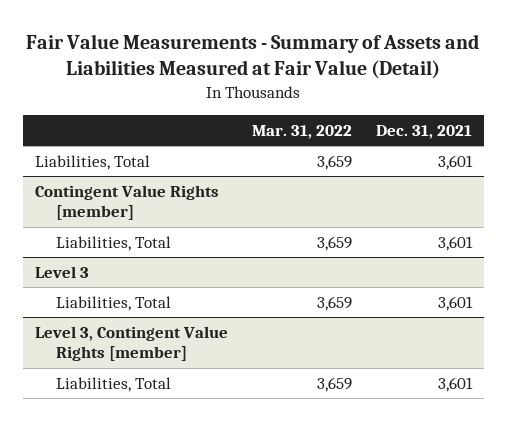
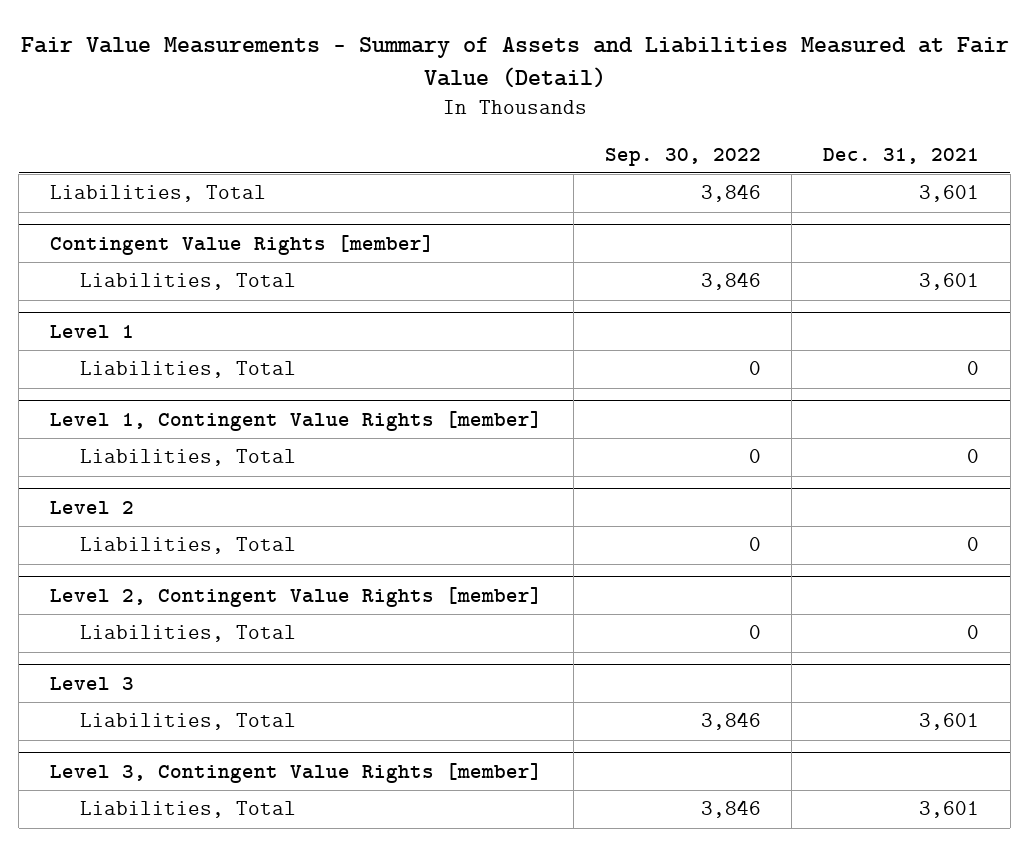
[251,124,352,139] Mar. 31, 2022 -> none
none -> [604,147,761,166] Sep. 30, 2022
none -> [50,324,135,338] Level 1
none -> [80,361,297,379] Liabilities, Total
none -> [50,410,543,431] Level 1, Contingent Value Rights [member]
none -> [80,449,297,467] Liabilities, Total
none -> [50,500,135,514] Level 2
none -> [80,537,297,555] Liabilities, Total
none -> [50,586,543,607] Level 2, Contingent Value Rights [member]
none -> [80,625,297,643] Liabilities, Total

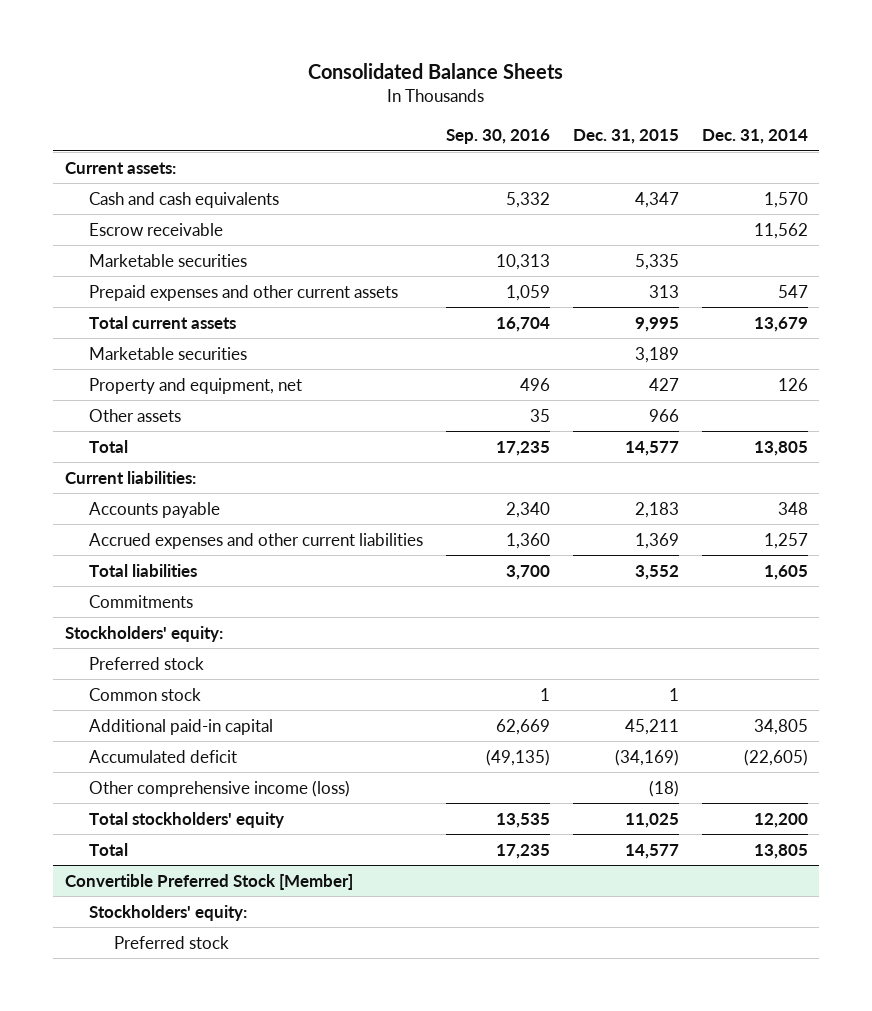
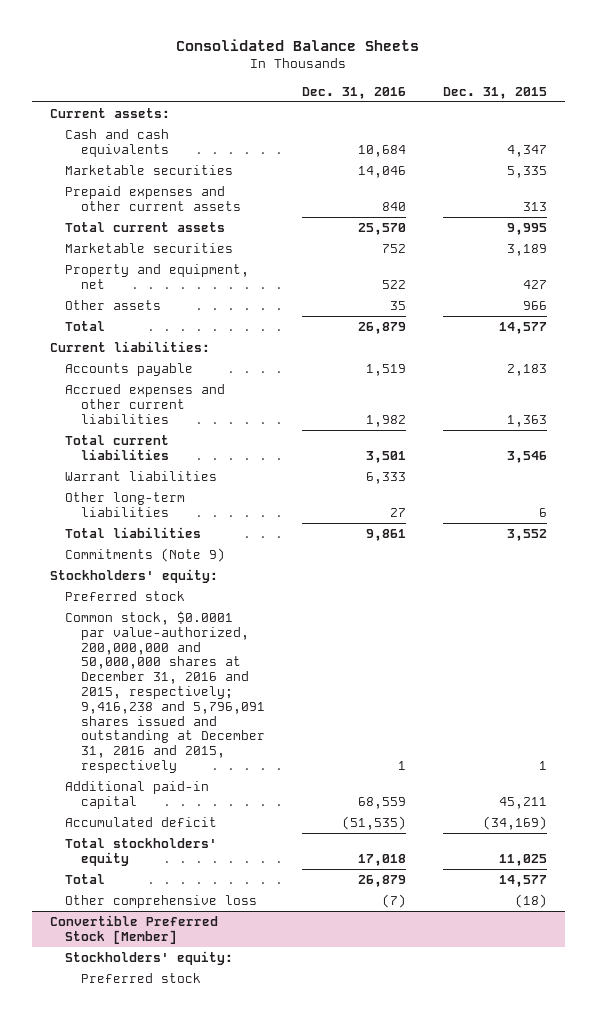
[446,128,551,144] Sep. 30, 2016 -> none
[701,128,808,144] Dec. 31, 2014 -> none
none -> [301,86,406,99] Dec. 31, 2016
[89,222,224,236] Escrow receivable -> none
[634,532,679,549] 1,369 -> [506,414,547,427] 1,363
none -> [65,435,170,460] Total current liabilities
none -> [65,471,218,482] Warrant liabilities
none -> [65,492,186,517] Other long-term liabilities
[89,594,194,608] Commitments -> [65,548,226,563] Commitments (Note 9)
[89,687,202,701] Common stock -> [65,611,265,773] Common stock, $0.0001 par value-authorized, 200,000,000 and 50,000,000 shares at December 31, 2016 and 2015, respectively; 9,416,238 and 5,796,091 shares issued and outstanding at December 31, 2016 and 2015, respectively
[89,779,351,797] Other comprehensive income (loss) -> none
none -> [65,895,258,909] Other comprehensive loss

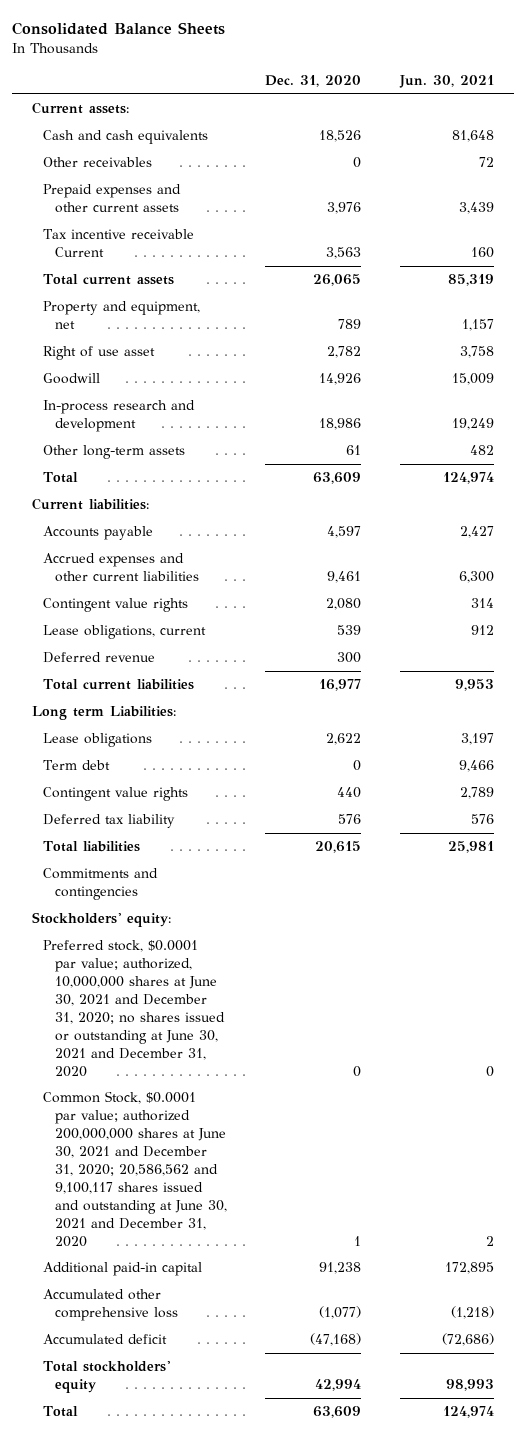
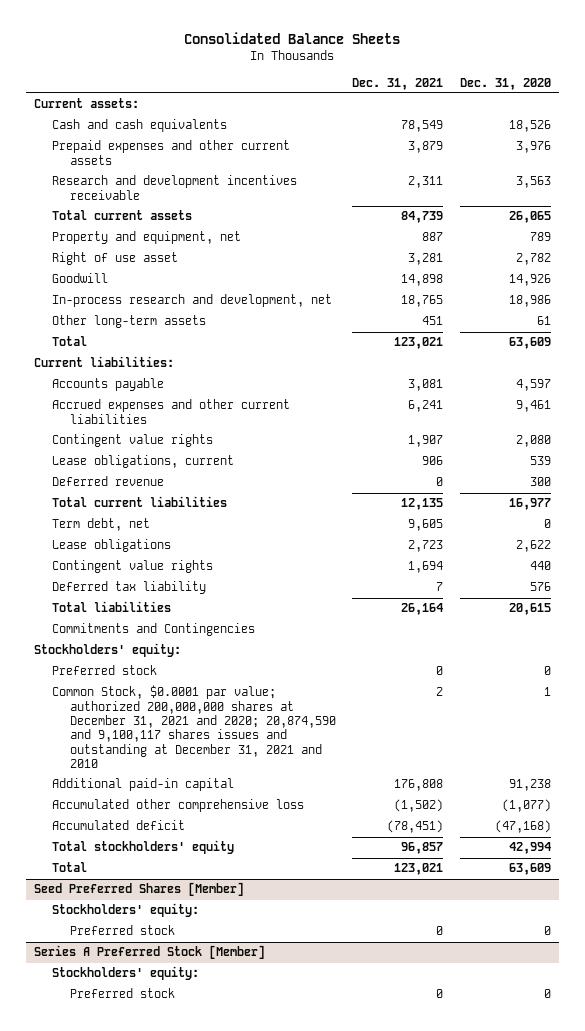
[399,75,495,89] Jun. 30, 2021 -> none
none -> [352,77,444,90] Dec. 31, 2021
[43,157,153,168] Other receivables -> none
[43,229,195,258] Tax incentive receivable Current -> [51,175,297,200] Research and development incentives receivable
[43,400,196,433] In-process research and development -> [51,294,332,308] In-process research and development, net
[31,706,176,721] Long term Liabilities: -> none
none -> [51,518,150,532] Term debt, net
[43,760,111,771] Term debt -> none
[43,868,159,901] Commitments and contingencies -> [51,623,255,637] Commitments and Contingencies
[43,940,225,1077] Preferred stock, $0.0001 par value; authorized, 10,000,000 shares at June 30, 2021 and December 31, 2020; no shares issued or outstanding at June 30, 2021 and December 31, 2020 -> [51,665,157,676] Preferred stock
[43,1091,227,1247] Common Stock, $0.0001 par value; authorized 200,000,000 shares at June 30, 2021 and December 31, 2020; 20,586,562 and 9,100,117 shares issued and outstanding at June 30, 2021 and December 31, 2020 -> [51,685,337,768] Common Stock, $0.0001 par value; authorized 200,000,000 shares at December 31, 2021 and 2020; 20,874,590 and 9,100,117 shares issues and outstanding at December 31, 2021 and 2010
none -> [33,882,244,897] Seed Preferred Shares [Member]
none -> [51,903,199,918] Stockholders' equity:
none -> [70,925,176,936] Preferred stock
none -> [33,945,265,960] Series A Preferred Stock [Member]
none -> [51,966,199,981] Stockholders' equity:
none -> [70,988,176,999] Preferred stock

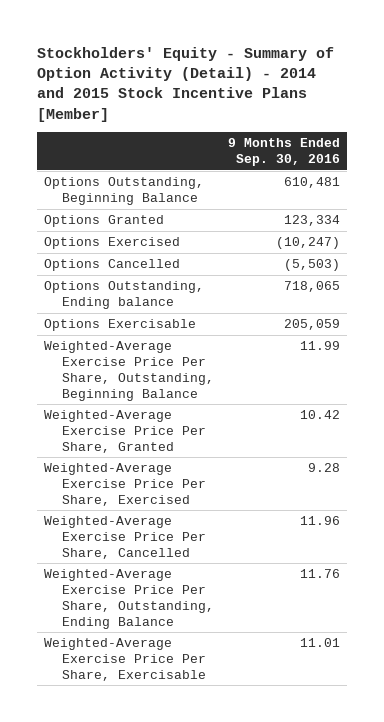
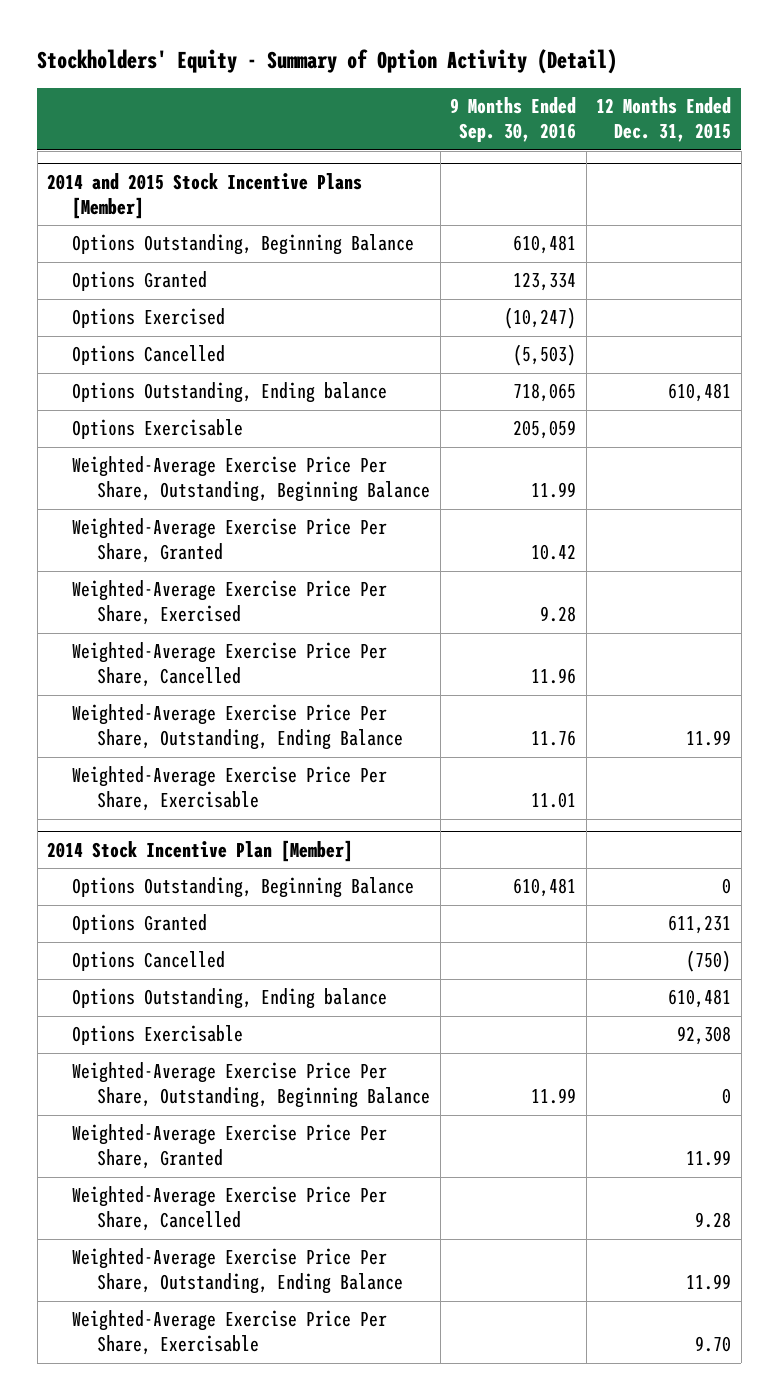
[37,46,335,122] Stockholders' Equity - Summary of Option Activity (Detail) - 2014 and 2015 Stock Incentive Plans [Member] -> [37,49,618,75] Stockholders' Equity - Summary of Option Activity (Detail)
none -> [596,97,732,143] 12 Months Ended Dec. 31, 2015
none -> [47,172,363,219] 2014 and 2015 Stock Incentive Plans [Member]
none -> [47,839,354,862] 2014 Stock Incentive Plan [Member]
none -> [72,877,415,899] Options Outstanding, Beginning Balance
none -> [72,914,208,935] Options Granted
none -> [72,951,226,972] Options Cancelled
none -> [72,988,388,1010] Options Outstanding, Ending balance
none -> [72,1025,244,1046] Options Exercisable
none -> [72,1062,431,1109] Weighted-Average Exercise Price Per Share, Outstanding, Beginning Balance
none -> [72,1124,388,1170] Weighted-Average Exercise Price Per Share, Granted
none -> [72,1186,388,1232] Weighted-Average Exercise Price Per Share, Cancelled
none -> [72,1248,404,1295] Weighted-Average Exercise Price Per Share, Outstanding, Ending Balance
none -> [72,1310,388,1356] Weighted-Average Exercise Price Per Share, Exercisable

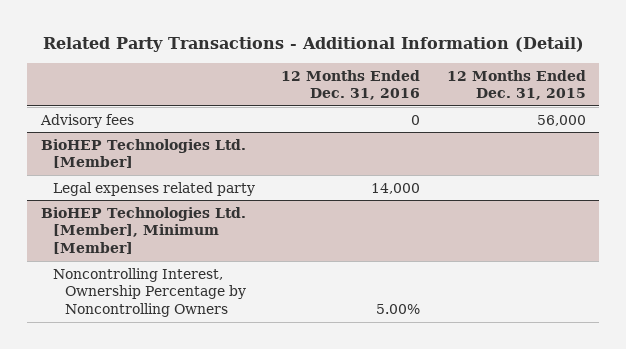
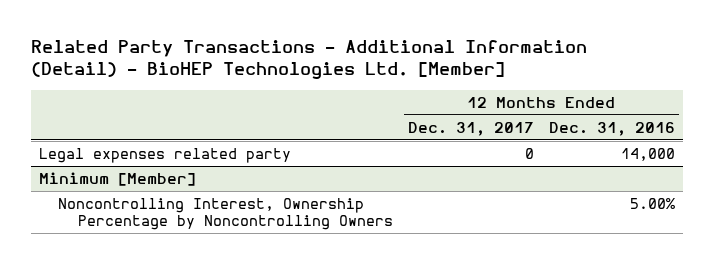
[43,36,585,52] Related Party Transactions - Additional Information (Detail) -> [30,40,587,80] Related Party Transactions - Additional Information (Detail) - BioHEP Technologies Ltd. [Member]
[446,69,586,101] 12 Months Ended Dec. 31, 2015 -> none
none -> [407,121,534,136] Dec. 31, 2017
[39,113,134,128] Advisory fees -> none
[40,138,246,169] BioHEP Technologies Ltd. [Member] -> none
[40,206,246,255] BioHEP Technologies Ltd. [Member], Minimum [Member] -> none
none -> [38,171,196,186] Minimum [Member]

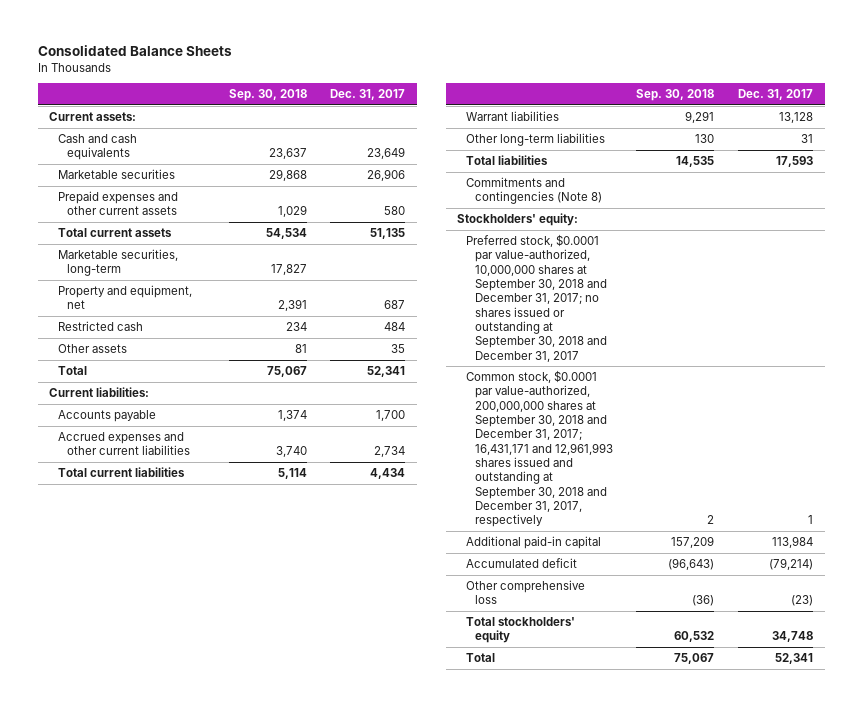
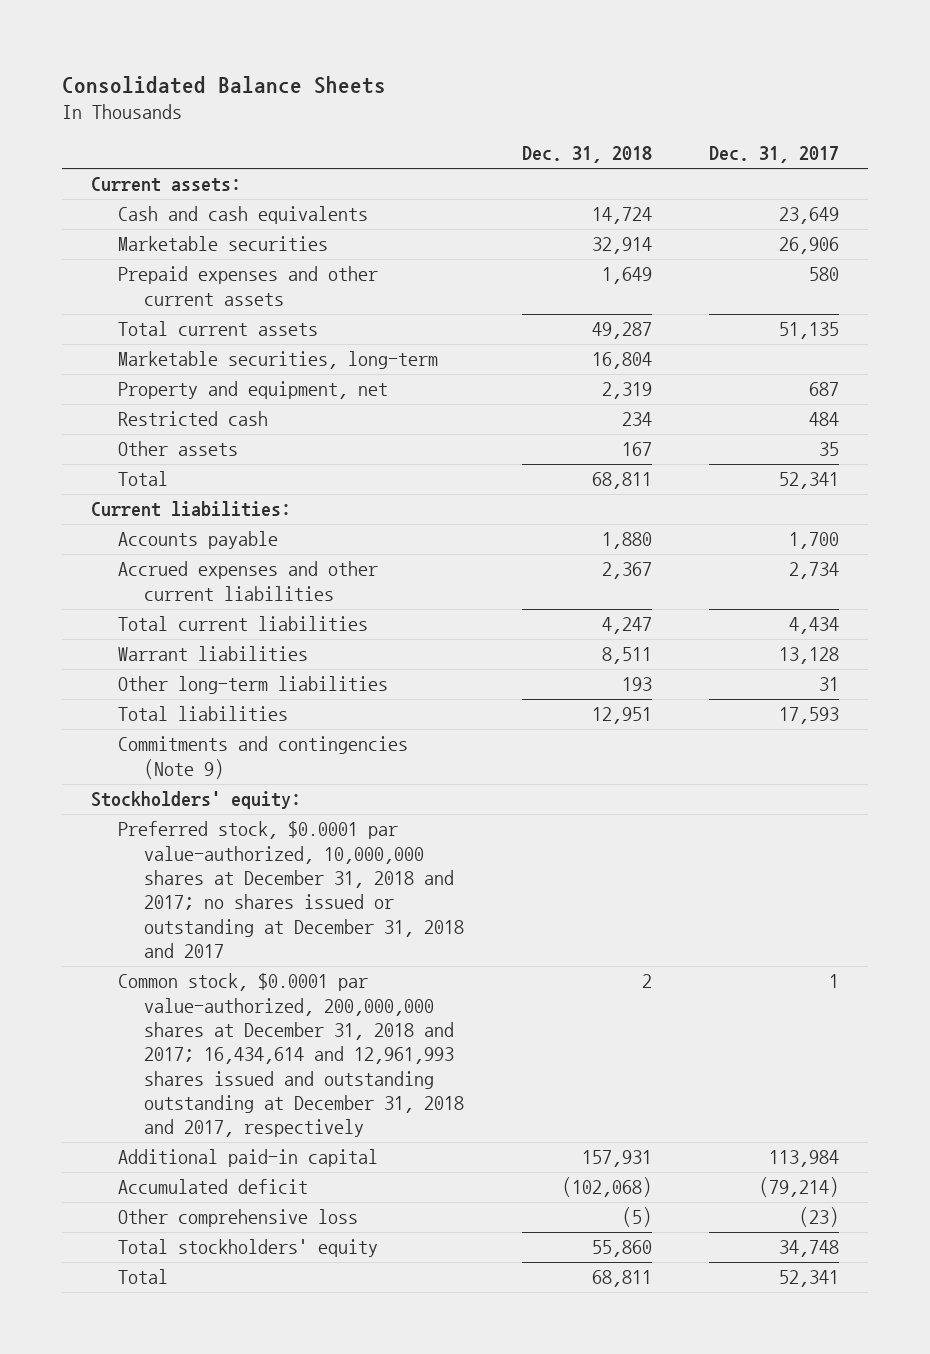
[228,89,307,102] Sep. 30, 2018 -> none
none -> [521,146,652,164] Dec. 31, 2018
[466,177,603,205] Commitments and contingencies (Note 8) -> [117,736,408,779] Commitments and contingencies (Note 9)
[466,234,608,362] Preferred stock, $0.0001 par value-authorized, 10,000,000 shares at September 30, 2018 and December 31, 2017; no shares issued or outstanding at September 30, 2018 and December 31, 2017 -> [117,821,465,959] Preferred stock, $0.0001 par value-authorized, 10,000,000 shares at December 31, 2018 and 2017; no shares issued or outstanding at December 31, 2018 and 2017
[466,370,614,528] Common stock, $0.0001 par value-authorized, 200,000,000 shares at September 30, 2018 and December 31, 2017; 16,431,171 and 12,961,993 shares issued and outstanding at September 30, 2018 and December 31, 2017, respectively -> [117,973,465,1138] Common stock, $0.0001 par value-authorized, 200,000,000 shares at December 31, 2018 and 2017; 16,434,614 and 12,961,993 shares issued and outstanding outstanding at December 31, 2018 and 2017, respectively

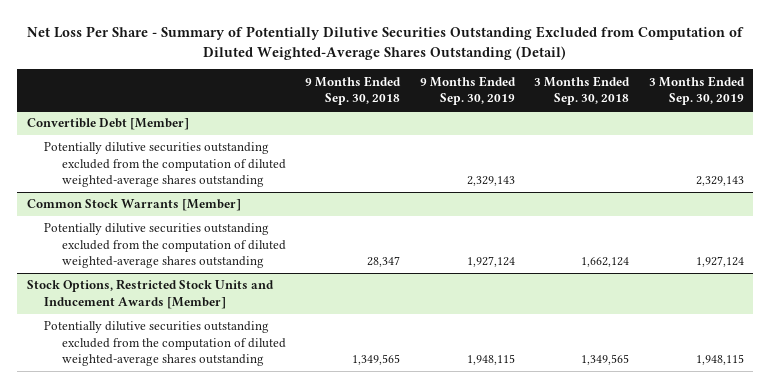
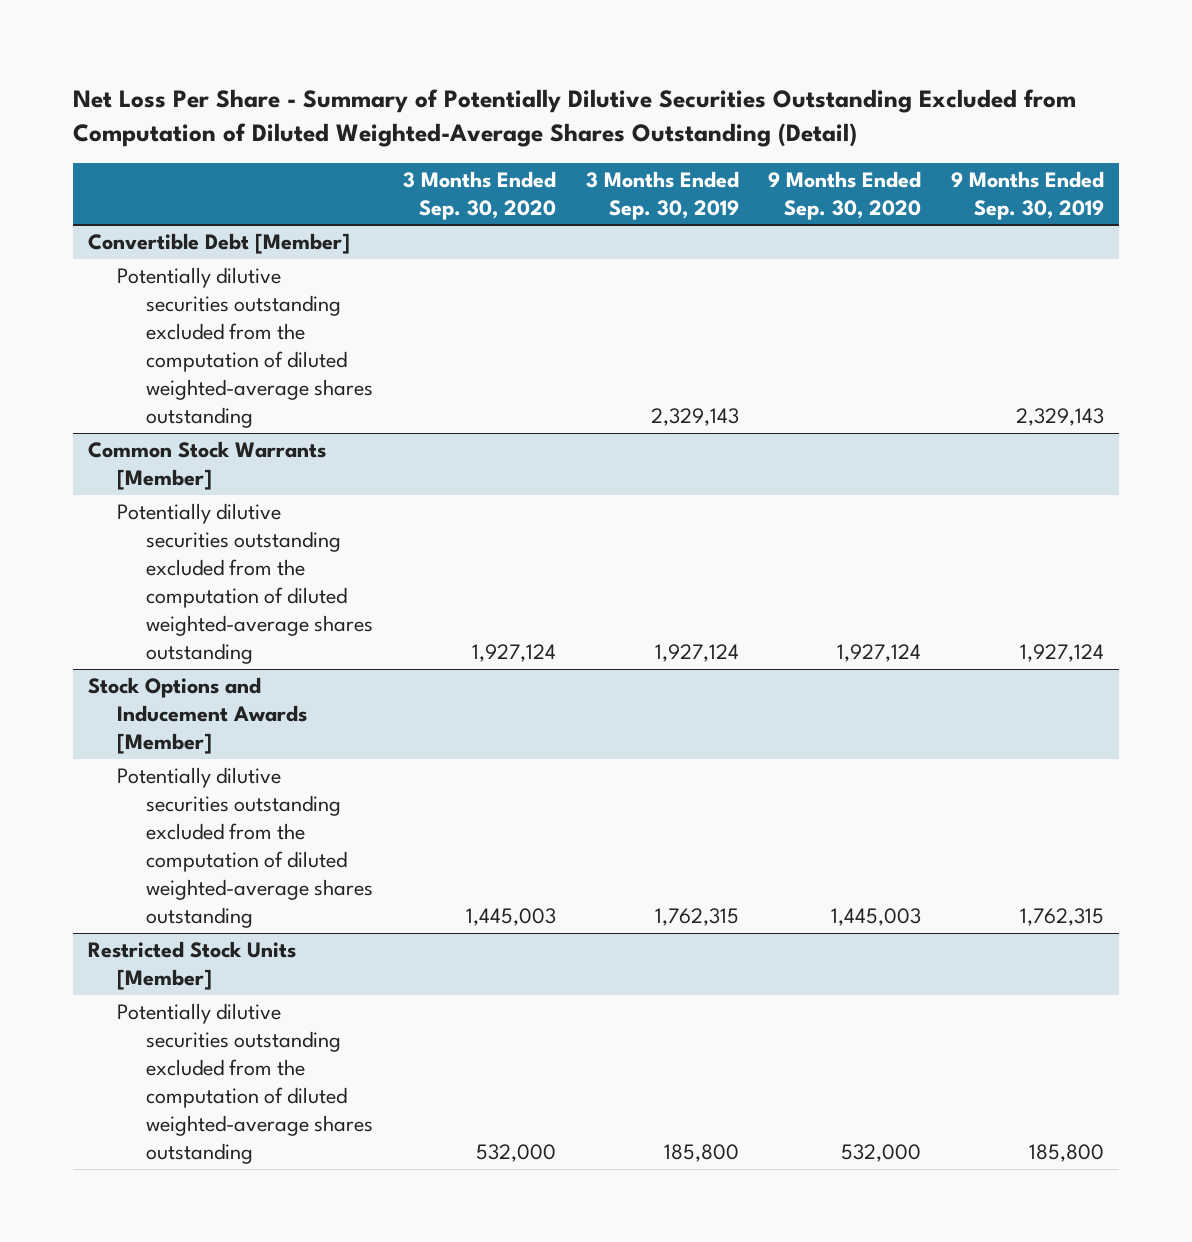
[305,75,402,106] 9 Months Ended Sep. 30, 2018 -> none
[534,75,631,106] 3 Months Ended Sep. 30, 2018 -> none
none -> [402,170,556,220] 3 Months Ended Sep. 30, 2020
none -> [768,170,922,220] 9 Months Ended Sep. 30, 2020
[26,279,274,309] Stock Options, Restricted Stock Units and Inducement Awards [Member] -> [87,677,307,755] Stock Options and Inducement Awards [Member]
[466,353,515,365] 1,948,115 -> [1020,908,1105,927] 1,762,315
[695,353,744,365] 1,948,115 -> [654,908,739,927] 1,762,315
none -> [87,941,296,991] Restricted Stock Units [Member]
none -> [116,1003,374,1165] Potentially dilutive securities outstanding excluded from the computation of diluted weighted-average shares outstanding

